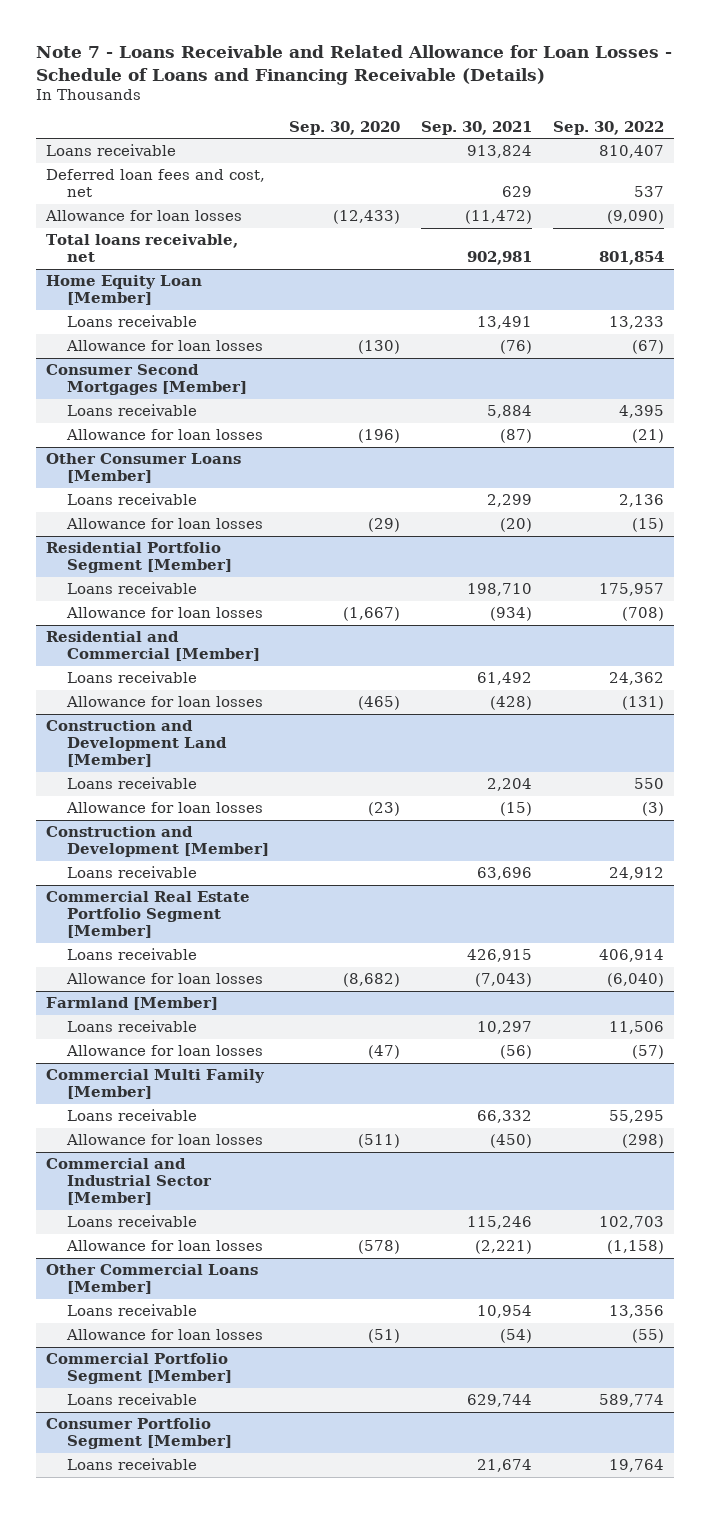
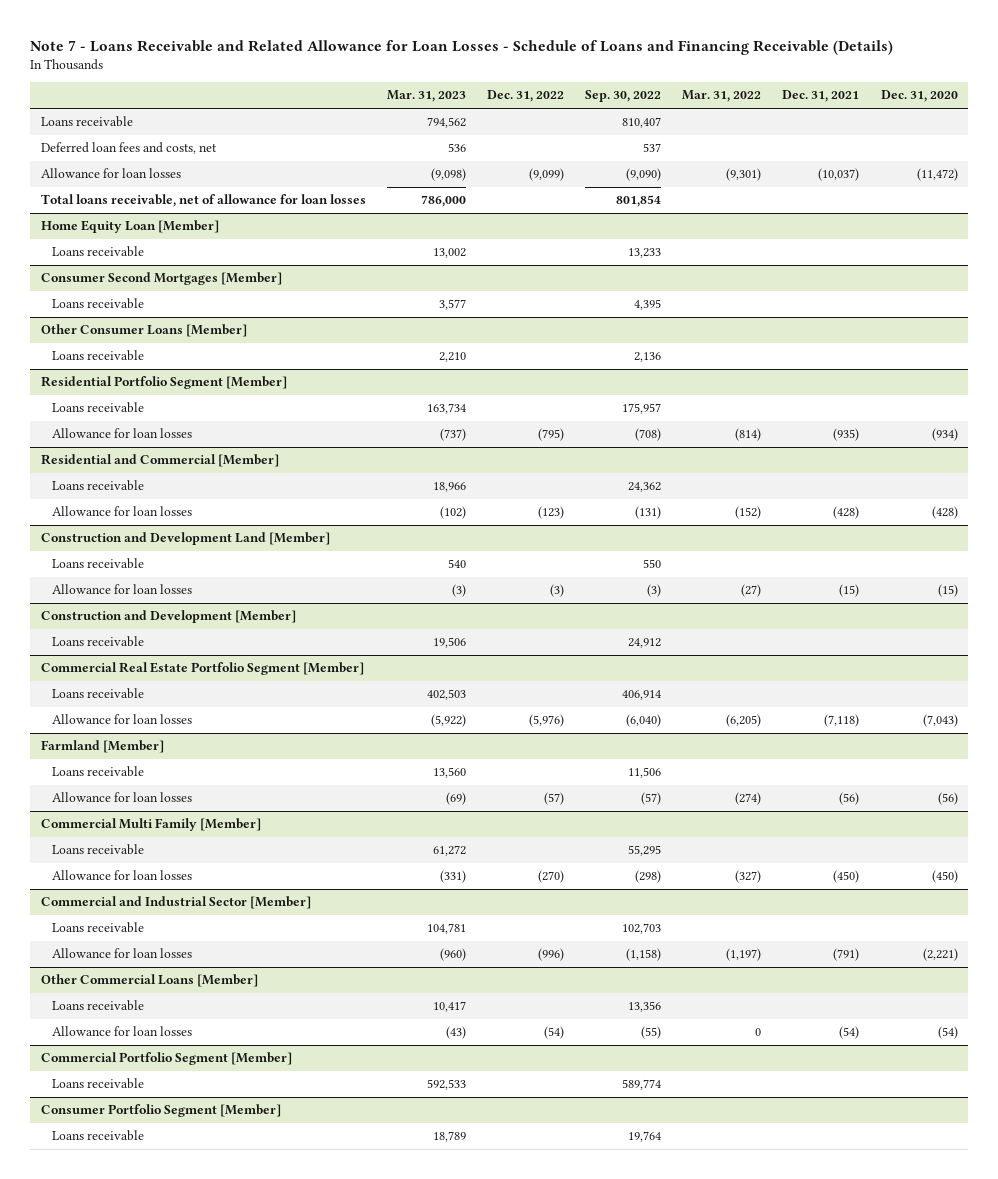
[289,120,401,135] Sep. 30, 2020 -> none
[421,120,533,135] Sep. 30, 2021 -> none
none -> [386,90,466,103] Mar. 31, 2023
none -> [486,90,564,103] Dec. 31, 2022
none -> [682,90,762,103] Mar. 31, 2022
none -> [782,90,860,103] Dec. 31, 2021
none -> [880,90,958,103] Dec. 31, 2020
[46,169,266,198] Deferred loan fees and cost, net -> [40,142,217,155] Deferred loan fees and costs, net
[46,234,239,263] Total loans receivable, net -> [40,194,366,208] Total loans receivable, net of allowance for loan losses
[65,340,263,352] Allowance for loan losses -> none
[65,429,263,441] Allowance for loan losses -> none
[65,518,263,530] Allowance for loan losses -> none

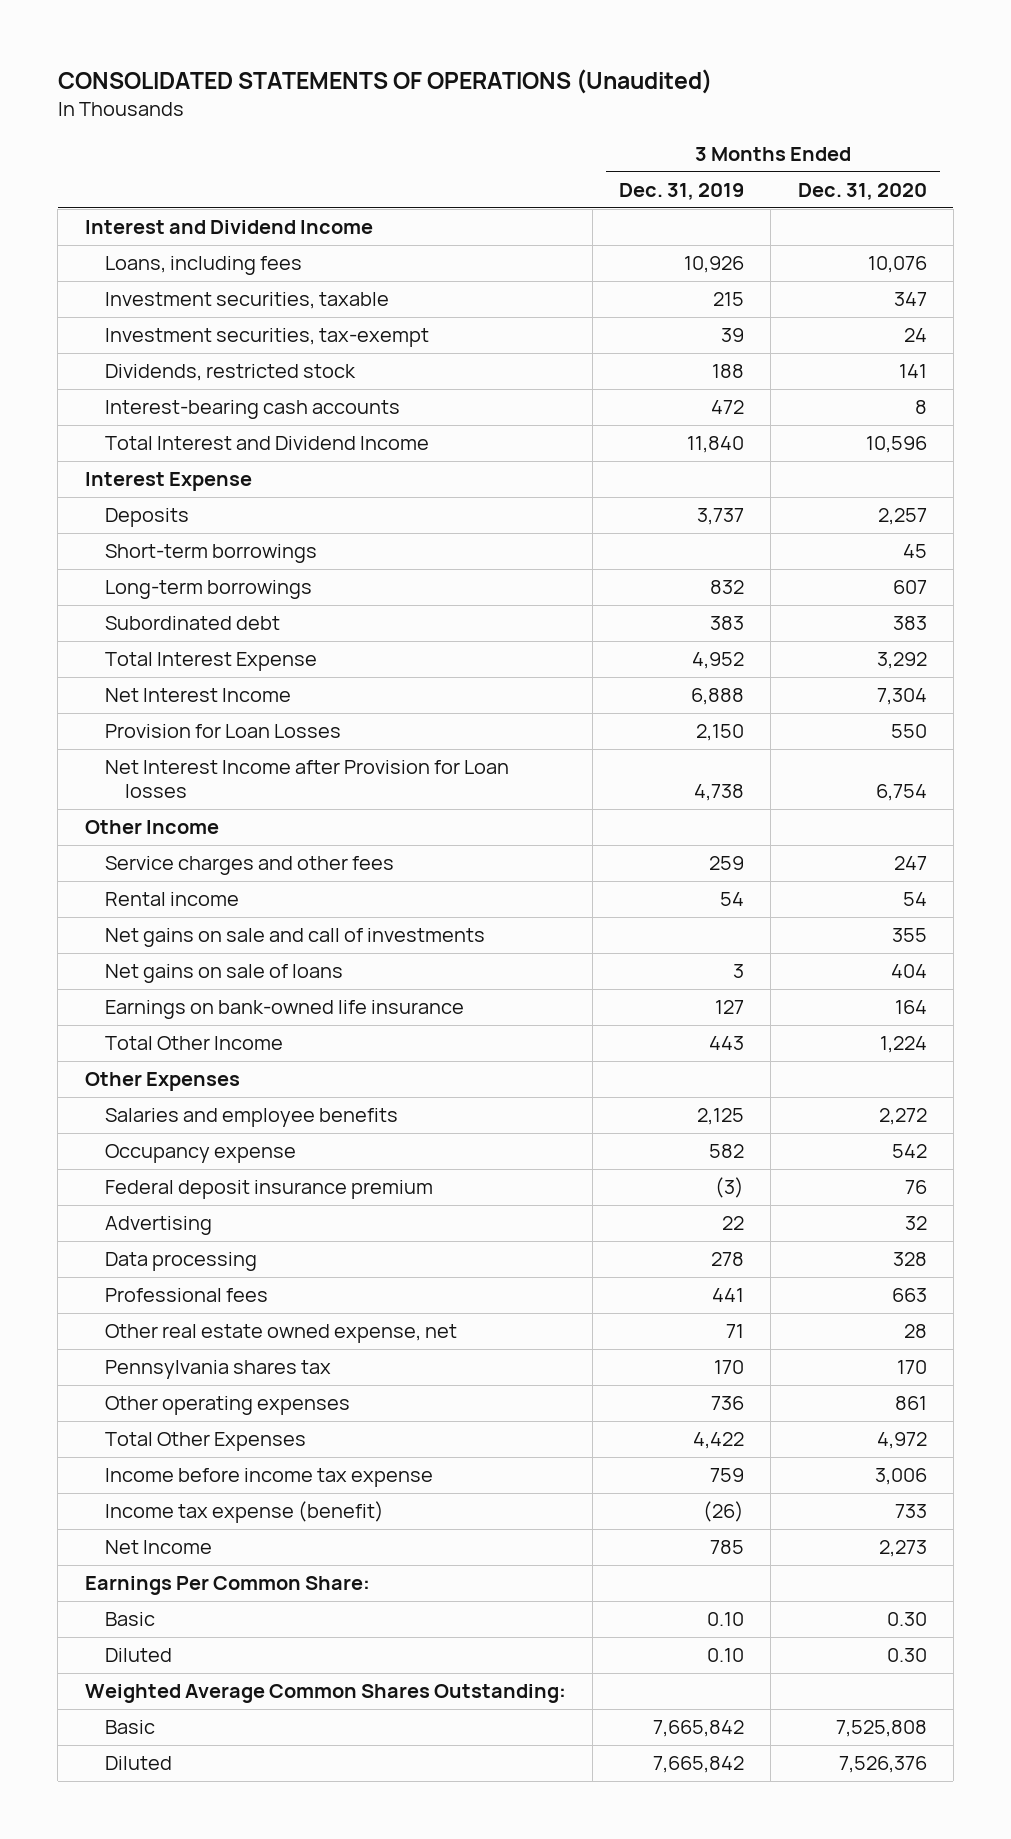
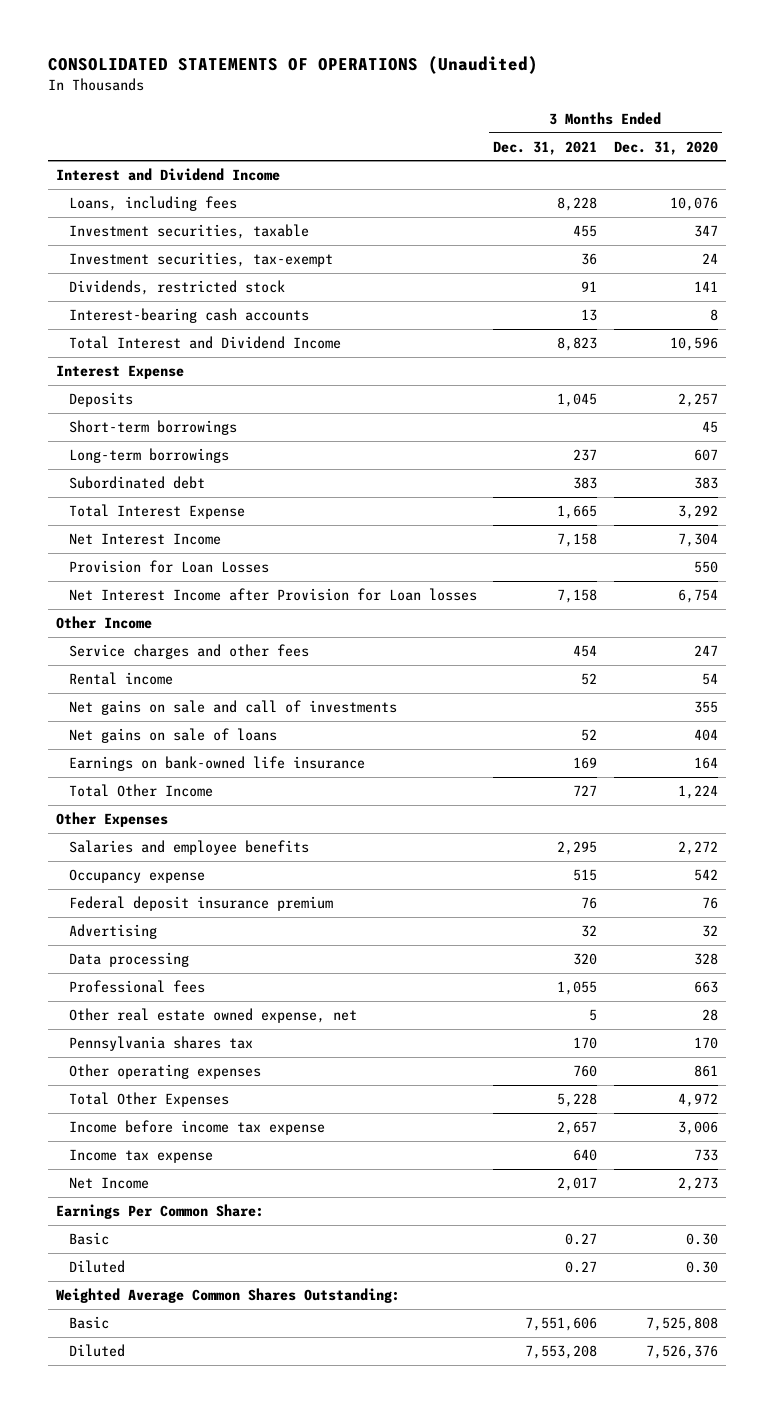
[619,183,745,201] Dec. 31, 2019 -> none
none -> [493,140,598,155] Dec. 31, 2021
[104,1501,384,1524] Income tax expense (benefit) -> [68,1148,213,1163] Income tax expense

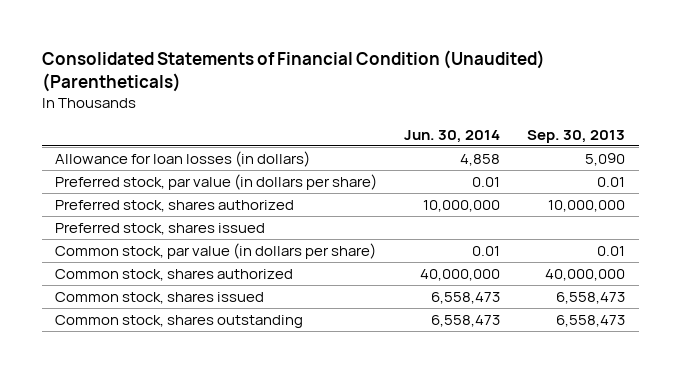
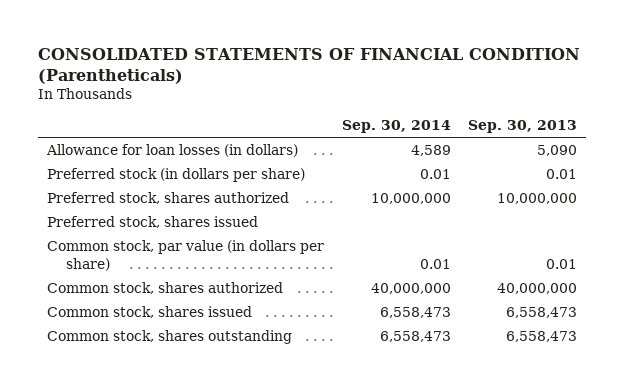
[41,49,545,92] Consolidated Statements of Financial Condition (Unaudited) (Parentheticals) -> [38,47,581,84] CONSOLIDATED STATEMENTS OF FINANCIAL CONDITION (Parentheticals)
[404,129,501,143] Jun. 30, 2014 -> none
none -> [341,120,451,134] Sep. 30, 2014
[55,174,378,191] Preferred stock, par value (in dollars per share) -> [47,168,306,183] Preferred stock (in dollars per share)

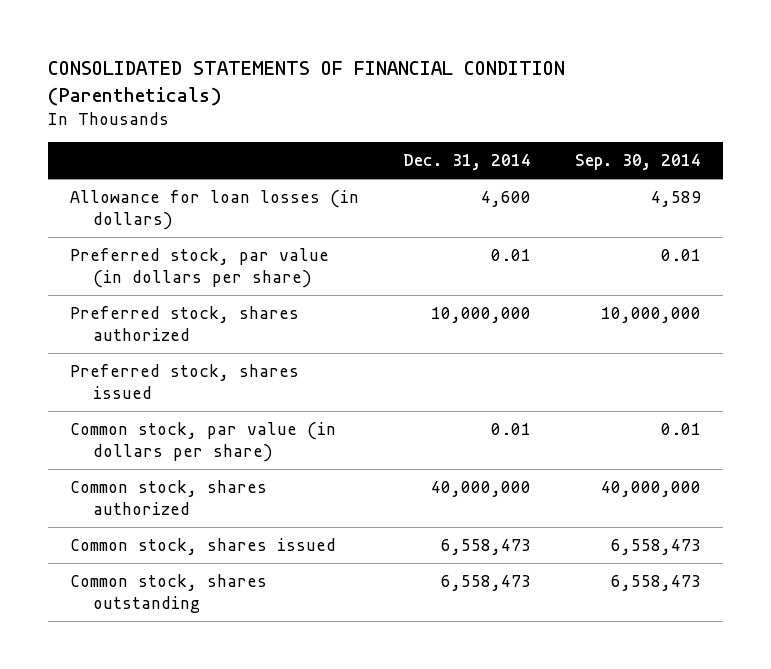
[468,120,578,134] Sep. 30, 2013 -> none
none -> [403,154,532,171] Dec. 31, 2014
[47,168,306,183] Preferred stock (in dollars per share) -> [70,247,330,289] Preferred stock, par value (in dollars per share)

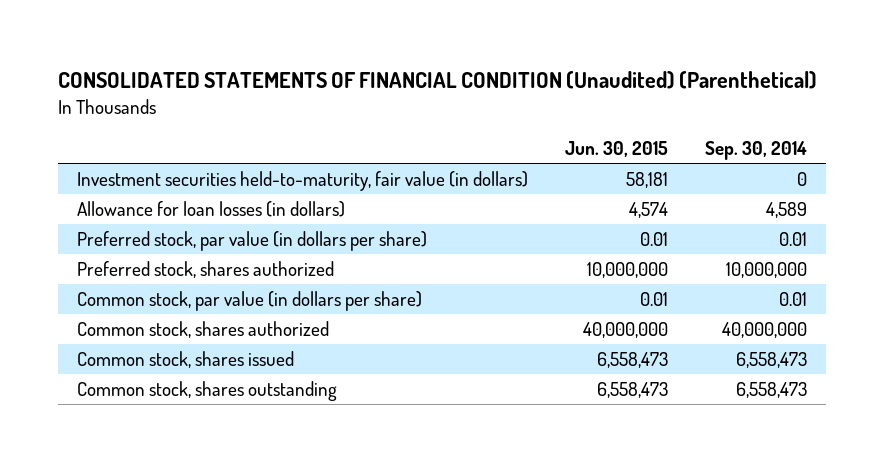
[48,61,566,106] CONSOLIDATED STATEMENTS OF FINANCIAL CONDITION (Parentheticals) -> [57,70,817,89] CONSOLIDATED STATEMENTS OF FINANCIAL CONDITION (Unaudited) (Parenthetical)
[403,154,532,171] Dec. 31, 2014 -> none
none -> [565,141,669,158] Jun. 30, 2015
none -> [76,171,528,192] Investment securities held-to-maturity, fair value (in dollars)
[70,363,300,400] Preferred stock, shares issued -> none

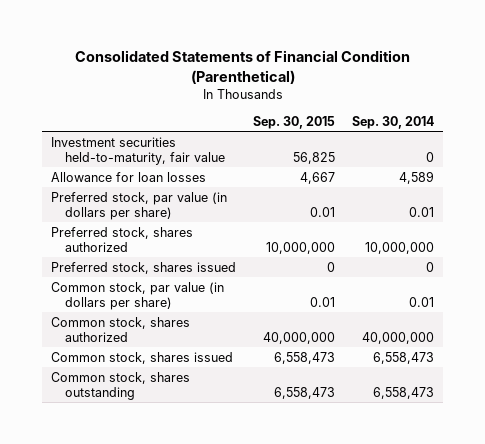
[57,70,817,89] CONSOLIDATED STATEMENTS OF FINANCIAL CONDITION (Unaudited) (Parenthetical) -> [74,50,410,84] Consolidated Statements of Financial Condition (Parenthetical)
[565,141,669,158] Jun. 30, 2015 -> none
none -> [253,115,336,129] Sep. 30, 2015
[76,171,528,192] Investment securities held-to-maturity, fair value (in dollars) -> [50,136,225,166] Investment securities held-to-maturity, fair value
[76,201,345,218] Allowance for loan losses (in dollars) -> [50,171,206,182] Allowance for loan losses
none -> [50,261,236,274] Preferred stock, shares issued

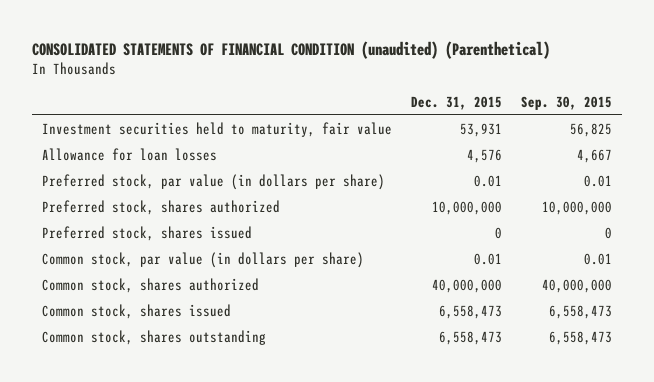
[74,50,410,84] Consolidated Statements of Financial Condition (Parenthetical) -> [32,40,551,59] CONSOLIDATED STATEMENTS OF FINANCIAL CONDITION (unaudited) (Parenthetical)
[352,115,435,129] Sep. 30, 2014 -> none
none -> [410,95,502,110] Dec. 31, 2015
[50,136,225,166] Investment securities held-to-maturity, fair value -> [41,122,392,138] Investment securities held to maturity, fair value

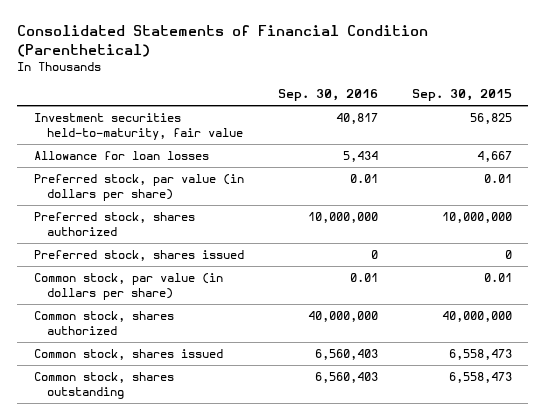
[32,40,551,59] CONSOLIDATED STATEMENTS OF FINANCIAL CONDITION (unaudited) (Parenthetical) -> [17,25,429,57] Consolidated Statements of Financial Condition (Parenthetical)
[410,95,502,110] Dec. 31, 2015 -> none
none -> [277,89,378,102] Sep. 30, 2016
[41,122,392,138] Investment securities held to maturity, fair value -> [34,112,244,141] Investment securities held-to-maturity, fair value

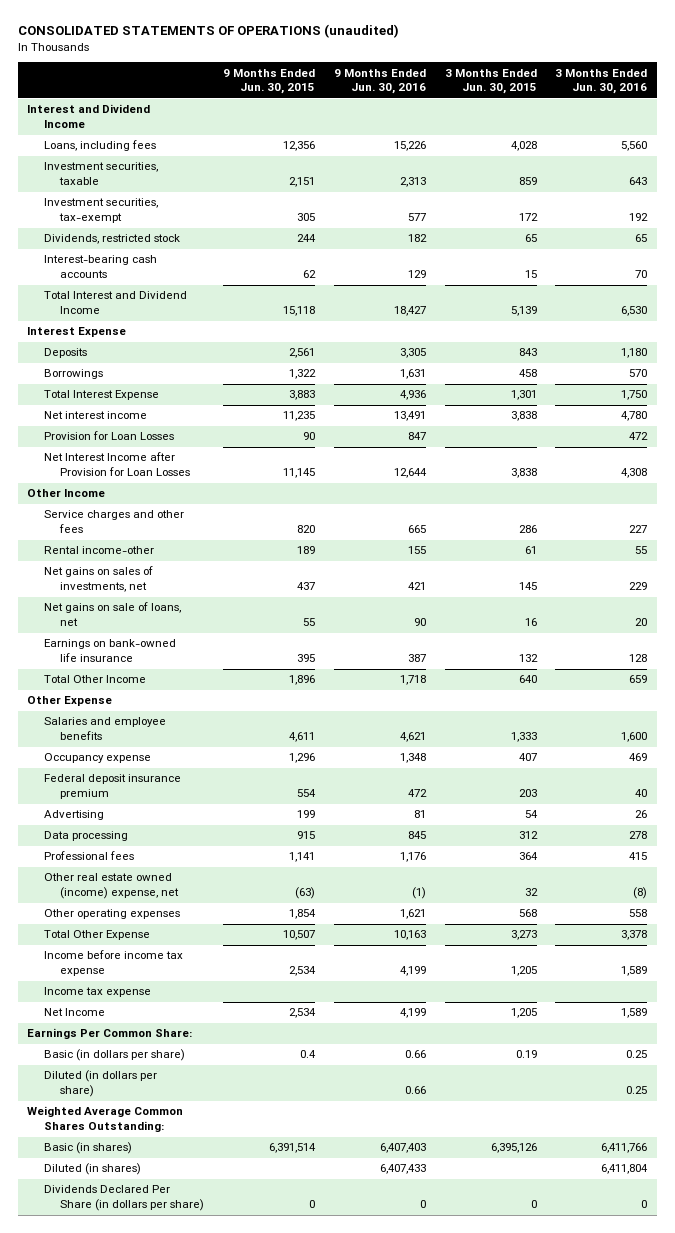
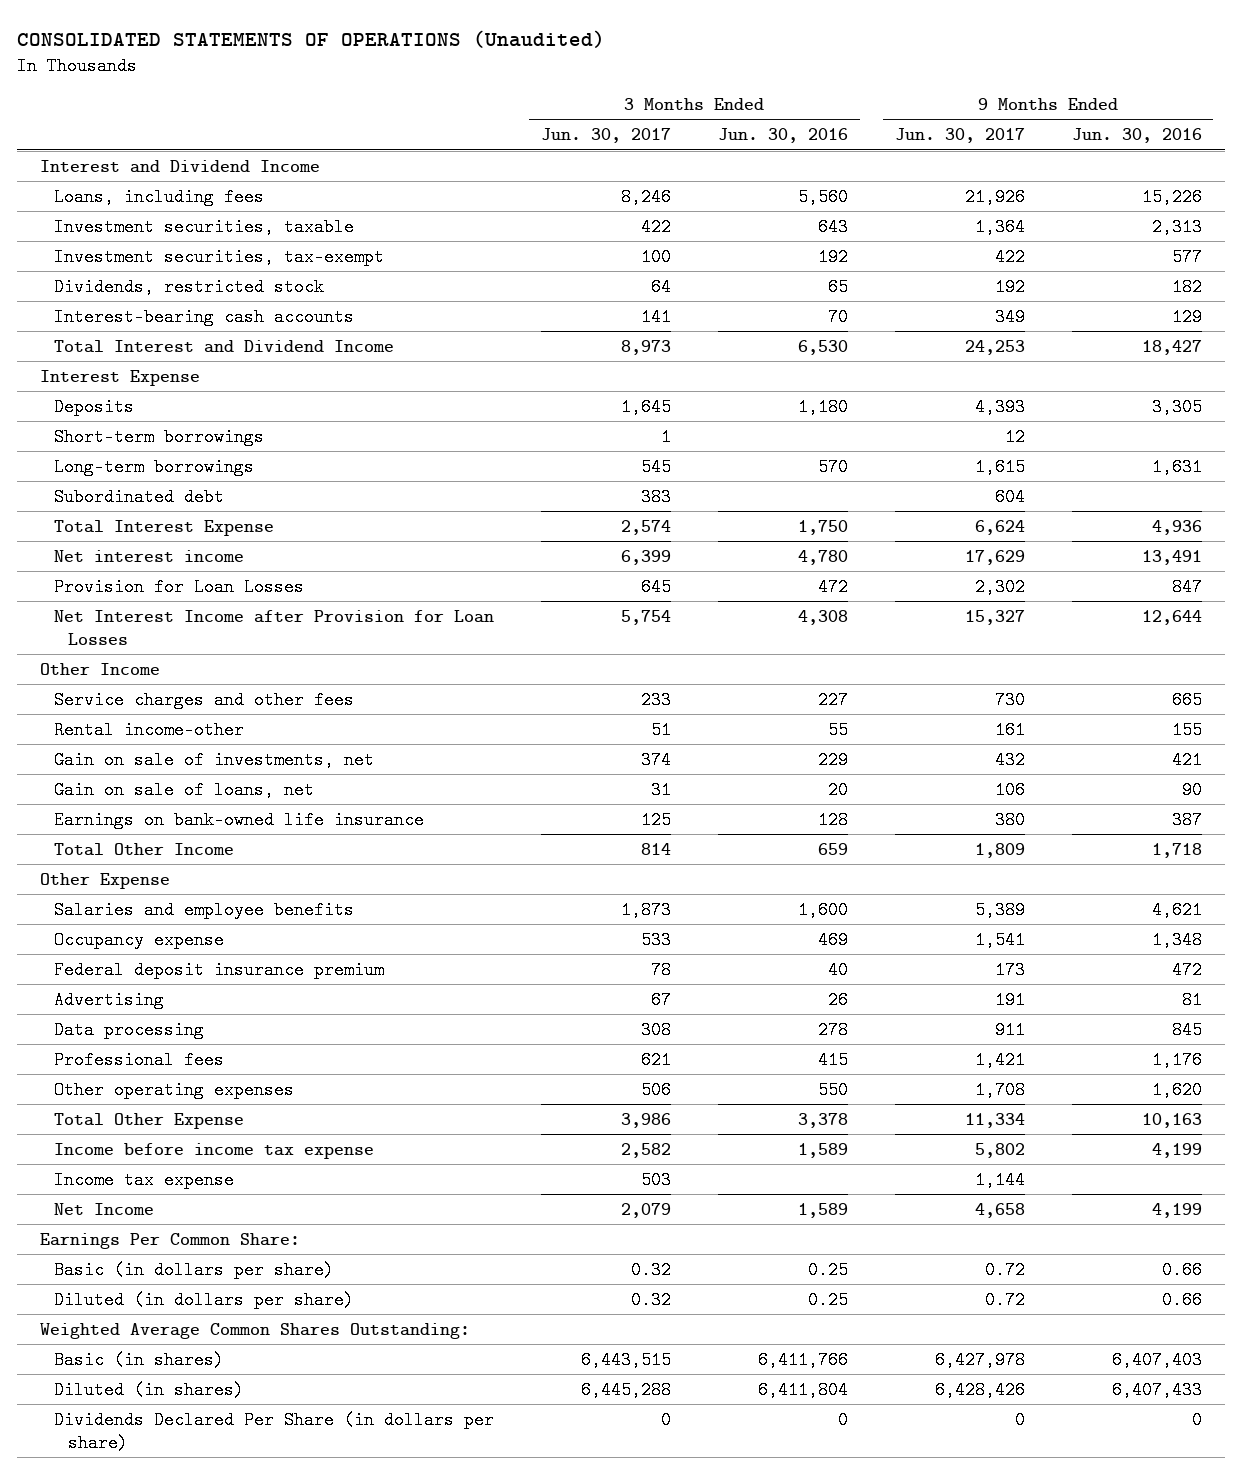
[17,24,399,39] CONSOLIDATED STATEMENTS OF OPERATIONS (unaudited) -> [16,29,605,48] CONSOLIDATED STATEMENTS OF OPERATIONS (Unaudited)
[222,68,315,95] 9 Months Ended Jun. 30, 2015 -> none
[444,68,537,95] 3 Months Ended Jun. 30, 2015 -> none
none -> [541,128,672,144] Jun. 30, 2017
none -> [894,128,1025,144] Jun. 30, 2017
none -> [54,427,265,446] Short-term borrowings
[43,369,103,380] Borrowings -> [54,457,255,476] Long-term borrowings
none -> [54,487,225,506] Subordinated debt
[43,566,153,593] Net gains on sales of investments, net -> [54,750,375,769] Gain on sale of investments, net
[43,602,181,627] Net gains on sale of loans, net -> [54,780,315,799] Gain on sale of loans, net
[43,873,179,900] Other real estate owned (income) expense, net -> none
[399,909,426,920] 1,621 -> [1151,1080,1202,1099] 1,620
[629,909,648,918] 558 -> [817,1080,848,1099] 550

